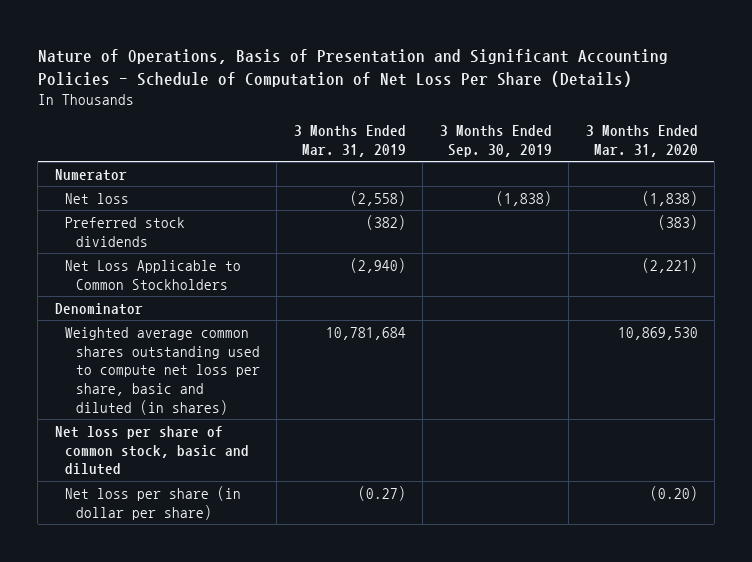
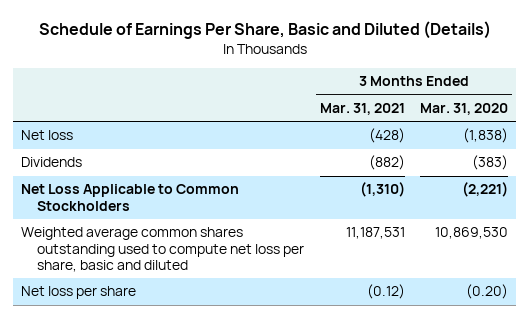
[37,48,668,87] Nature of Operations, Basis of Presentation and Significant Accounting Policies - Schedule of Computation of Net Loss Per Share (Details) -> [38,20,491,39] Schedule of Earnings Per Share, Basic and Diluted (Details)
[293,125,406,158] 3 Months Ended Mar. 31, 2019 -> none
[439,125,552,158] 3 Months Ended Sep. 30, 2019 -> none
none -> [319,102,405,115] Mar. 31, 2021
[54,168,127,181] Numerator -> none
[65,216,186,247] Preferred stock dividends -> [21,157,83,168] Dividends
[54,302,143,315] Denominator -> none
[54,425,250,476] Net loss per share of common stock, basic and diluted -> none
[65,326,260,416] Weighted average common shares outstanding used to compute net loss per share, basic and diluted (in shares) -> [21,227,305,272] Weighted average common shares outstanding used to compute net loss per share, basic and diluted
[65,485,242,520] Net loss per share (in dollar per share) -> [21,286,137,300] Net loss per share

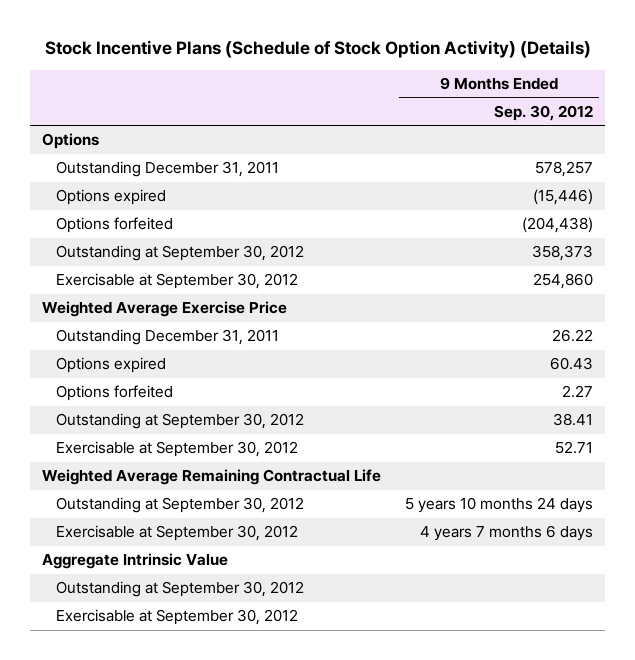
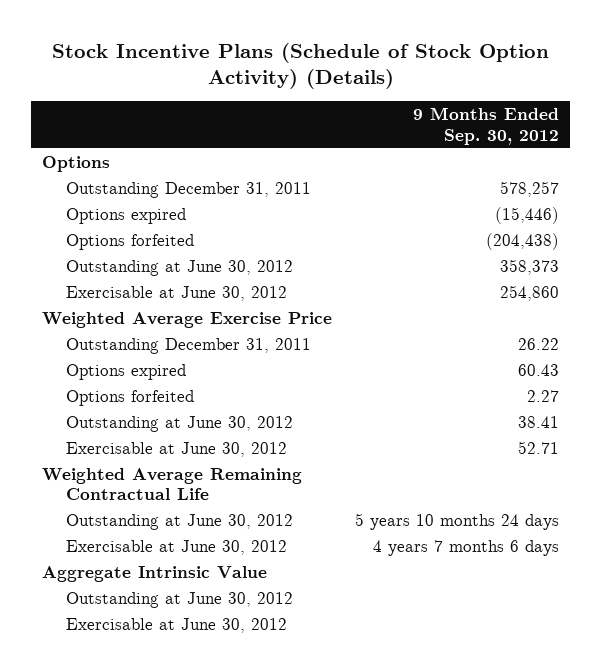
[56,245,305,262] Outstanding at September 30, 2012 -> [66,259,294,276] Outstanding at June 30, 2012
[56,273,299,290] Exercisable at September 30, 2012 -> [66,285,288,301] Exercisable at June 30, 2012
[56,413,305,430] Outstanding at September 30, 2012 -> [66,415,294,432] Outstanding at June 30, 2012
[56,441,299,458] Exercisable at September 30, 2012 -> [66,441,288,457] Exercisable at June 30, 2012
[56,497,305,514] Outstanding at September 30, 2012 -> [66,513,294,530] Outstanding at June 30, 2012
[56,525,299,542] Exercisable at September 30, 2012 -> [66,539,288,555] Exercisable at June 30, 2012
[56,581,305,598] Outstanding at September 30, 2012 -> [66,591,294,608] Outstanding at June 30, 2012
[56,609,299,626] Exercisable at September 30, 2012 -> [66,617,288,633] Exercisable at June 30, 2012

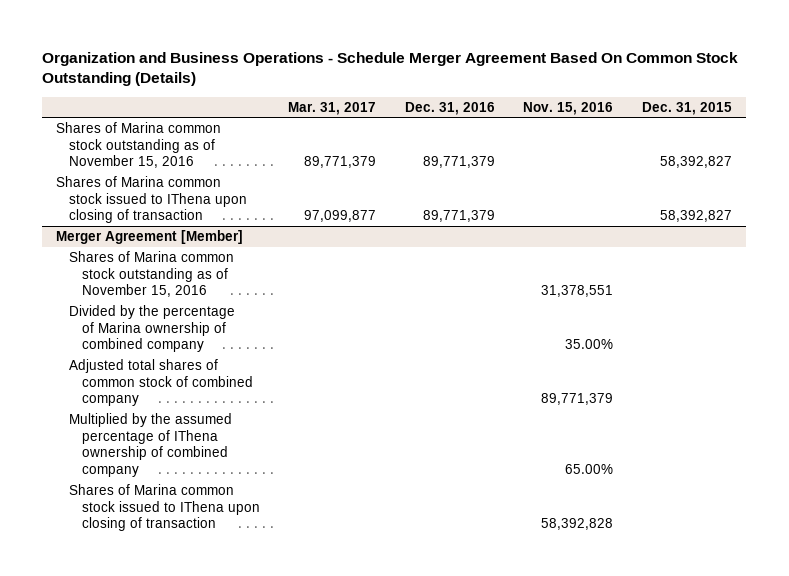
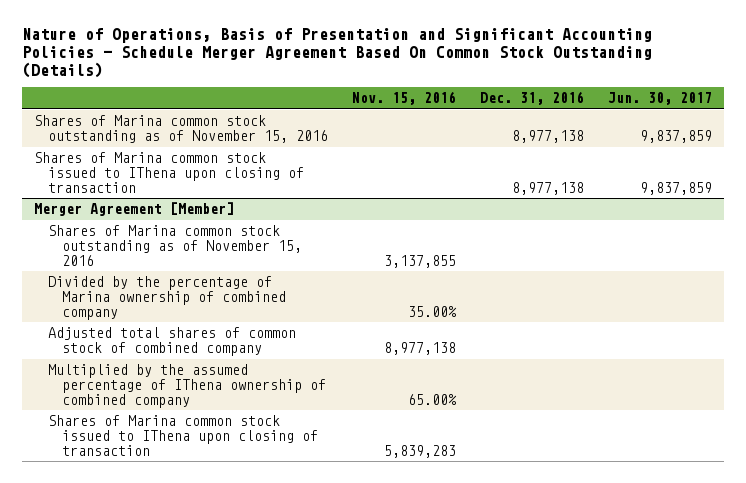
[42,51,739,87] Organization and Business Operations - Schedule Merger Agreement Based On Common Stock Outstanding (Details) -> [22,27,653,78] Nature of Operations, Basis of Presentation and Significant Accounting Policies - Schedule Merger Agreement Based On Common Stock Outstanding (Details)
[288,101,377,115] Mar. 31, 2017 -> none
[642,101,733,115] Dec. 31, 2015 -> none
none -> [607,92,712,106] Jun. 30, 2017
[422,156,495,169] 89,771,379 -> [511,129,584,143] 8,977,138
[422,210,495,223] 89,771,379 -> [511,181,584,195] 8,977,138
[541,285,614,298] 31,378,551 -> [383,254,456,268] 3,137,855
[541,393,614,406] 89,771,379 -> [383,341,456,355] 8,977,138
[541,518,614,531] 58,392,828 -> [383,444,456,458] 5,839,283

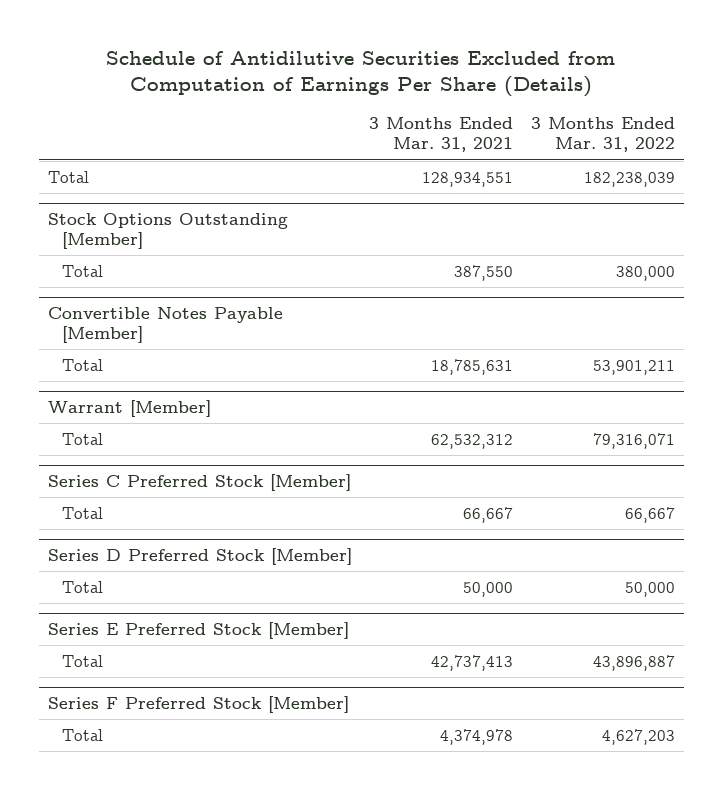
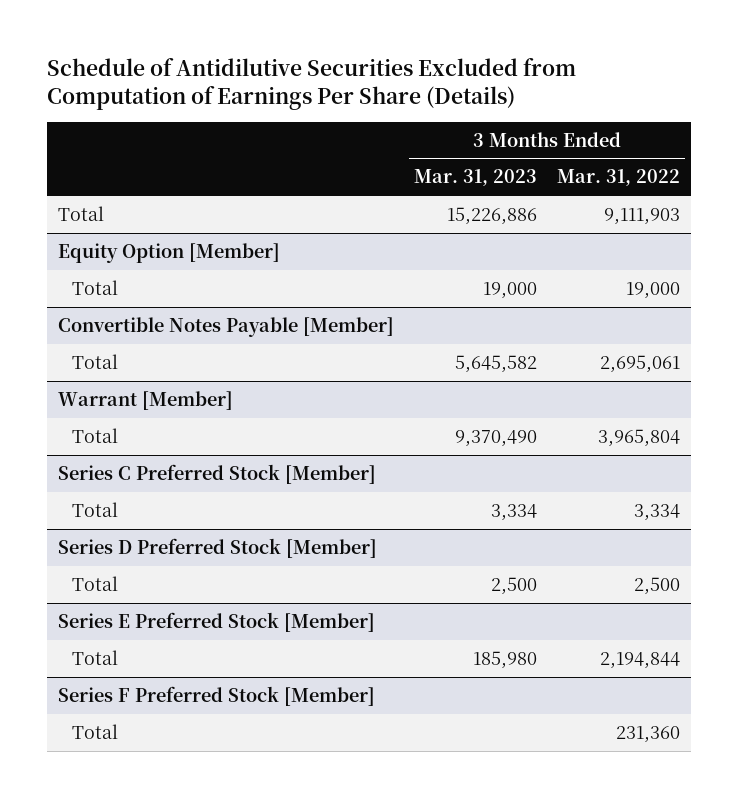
[369,117,514,153] 3 Months Ended Mar. 31, 2021 -> none
none -> [413,169,537,187] Mar. 31, 2023
[47,212,288,249] Stock Options Outstanding [Member] -> none
[584,171,676,187] 182,238,039 -> [604,207,681,225] 9,111,903
none -> [57,242,280,263] Equity Option [Member]
[616,265,676,281] 380,000 -> [626,281,681,299] 19,000
[593,359,676,375] 53,901,211 -> [600,354,681,373] 2,695,061
[593,432,676,449] 79,316,071 -> [598,428,681,447] 3,965,804
[625,506,676,523] 66,667 -> [634,503,681,521] 3,334
[625,581,676,597] 50,000 -> [634,576,681,595] 2,500
[593,654,676,671] 43,896,887 -> [600,651,681,669] 2,194,844
[602,728,676,745] 4,627,203 -> [616,725,681,743] 231,360

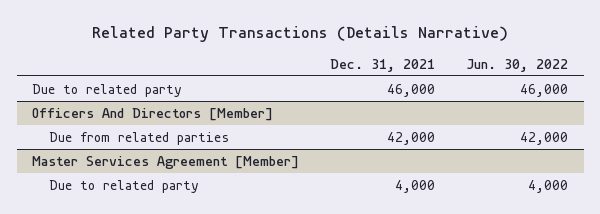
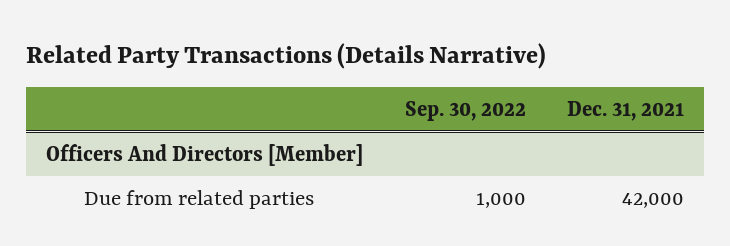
[466,58,569,72] Jun. 30, 2022 -> none
none -> [404,100,526,121] Sep. 30, 2022
[32,83,183,97] Due to related party -> none
[32,155,300,169] Master Services Agreement [Member] -> none
[49,179,200,193] Due to related party -> none

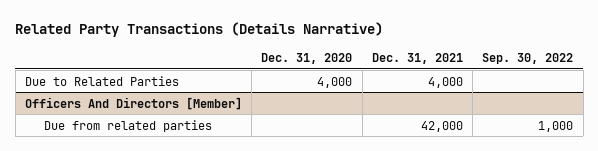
none -> [261,52,353,64] Dec. 31, 2020
none -> [24,75,179,86] Due to Related Parties

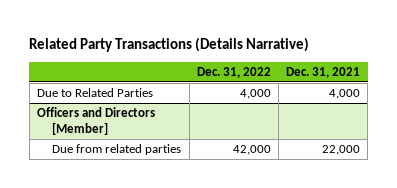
[261,52,353,64] Dec. 31, 2020 -> none
[482,52,574,64] Sep. 30, 2022 -> none
none -> [196,66,271,78] Dec. 31, 2022
[24,96,242,110] Officers And Directors [Member] -> [36,107,155,136] Officers and Directors [Member]
[420,120,463,132] 42,000 -> [322,145,361,156] 22,000

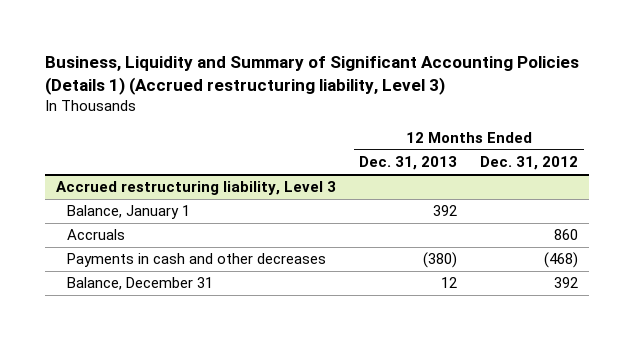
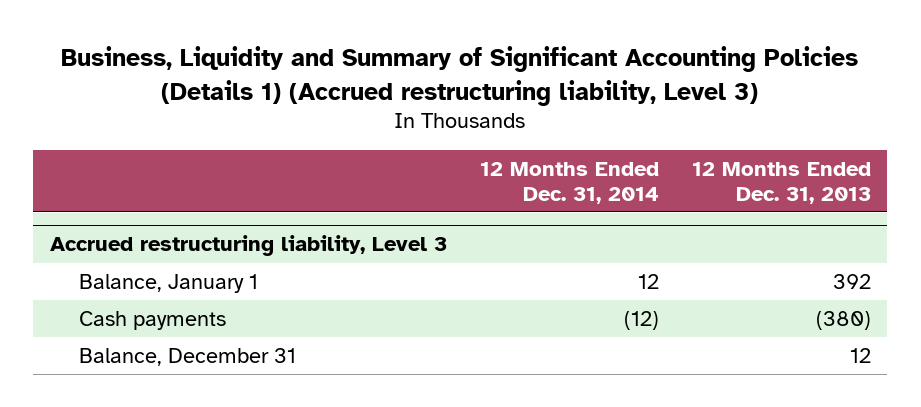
[479,156,578,171] Dec. 31, 2012 -> none
none -> [479,161,659,204] 12 Months Ended Dec. 31, 2014
[66,229,125,241] Accruals -> none
[66,253,326,268] Payments in cash and other decreases -> [79,310,227,330] Cash payments

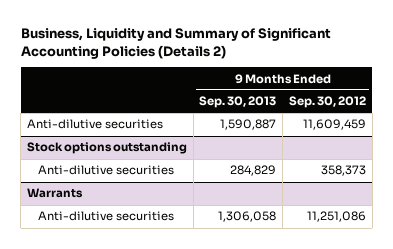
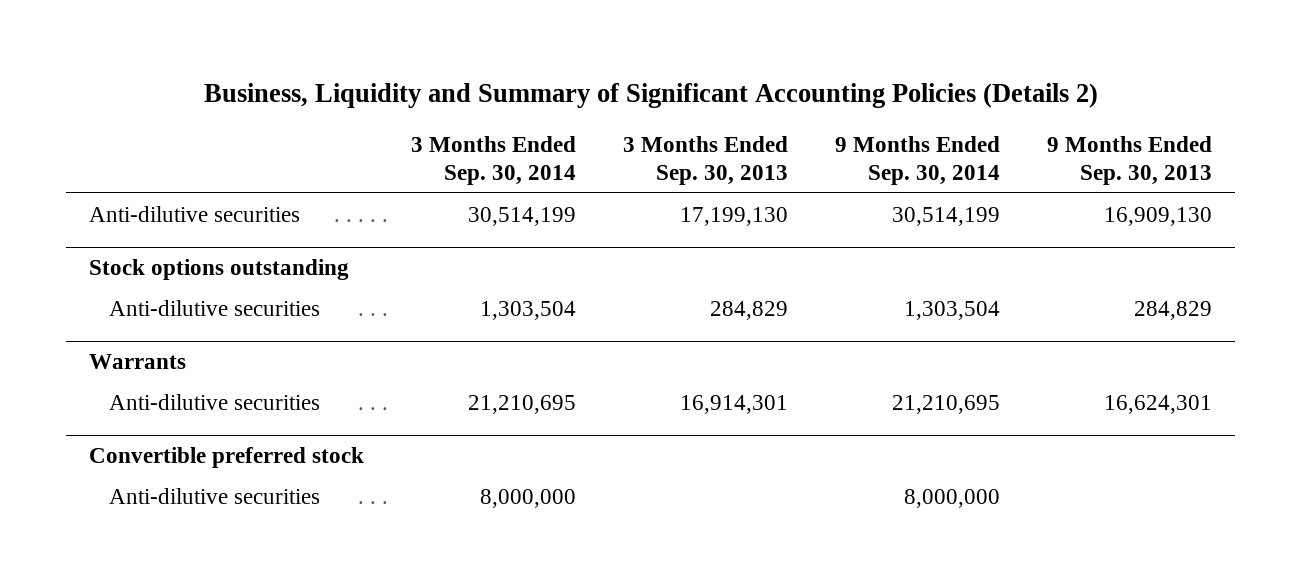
[288,96,366,109] Sep. 30, 2012 -> none
none -> [411,136,577,186] 3 Months Ended Sep. 30, 2014
none -> [623,136,789,186] 3 Months Ended Sep. 30, 2013
none -> [835,136,1001,186] 9 Months Ended Sep. 30, 2014
[220,119,277,131] 1,590,887 -> [1104,206,1213,226] 16,909,130
[218,211,277,223] 1,306,058 -> [1104,394,1213,414] 16,624,301
none -> [89,447,365,469] Convertible preferred stock
none -> [109,487,321,504] Anti-dilutive securities

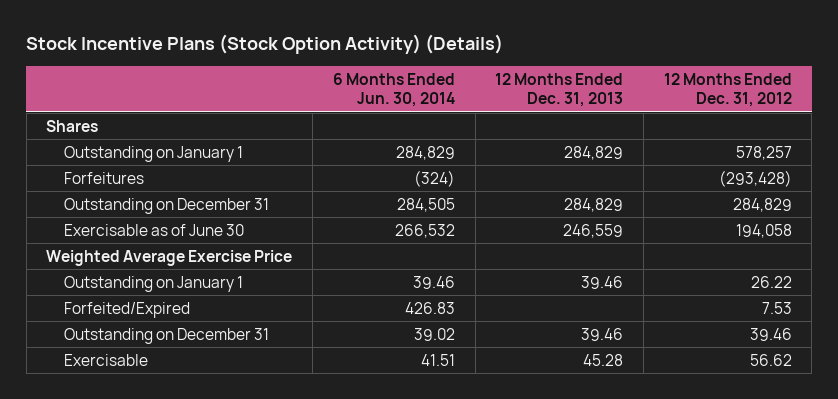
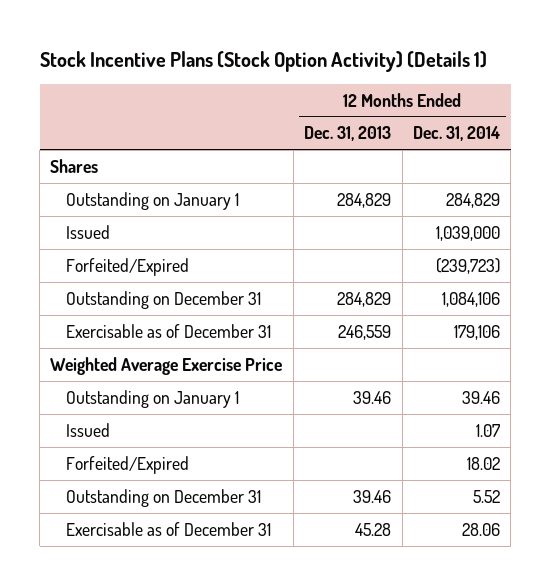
[26,34,504,55] Stock Incentive Plans (Stock Option Activity) (Details) -> [39,50,487,72] Stock Incentive Plans (Stock Option Activity) (Details 1)
[332,73,455,108] 6 Months Ended Jun. 30, 2014 -> none
[663,73,792,108] 12 Months Ended Dec. 31, 2012 -> none
none -> [413,126,501,142] Dec. 31, 2014
none -> [65,224,110,239] Issued
[64,171,145,184] Forfeitures -> [65,257,189,276] Forfeited/Expired
[64,223,245,236] Exercisable as of June 30 -> [65,323,271,338] Exercisable as of December 31
none -> [65,422,110,437] Issued
[64,353,149,366] Exercisable -> [65,521,271,536] Exercisable as of December 31

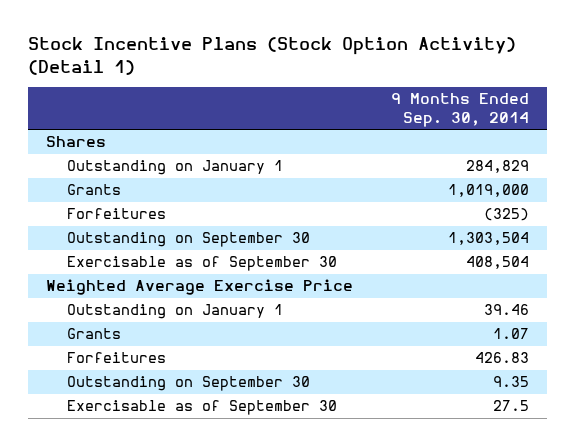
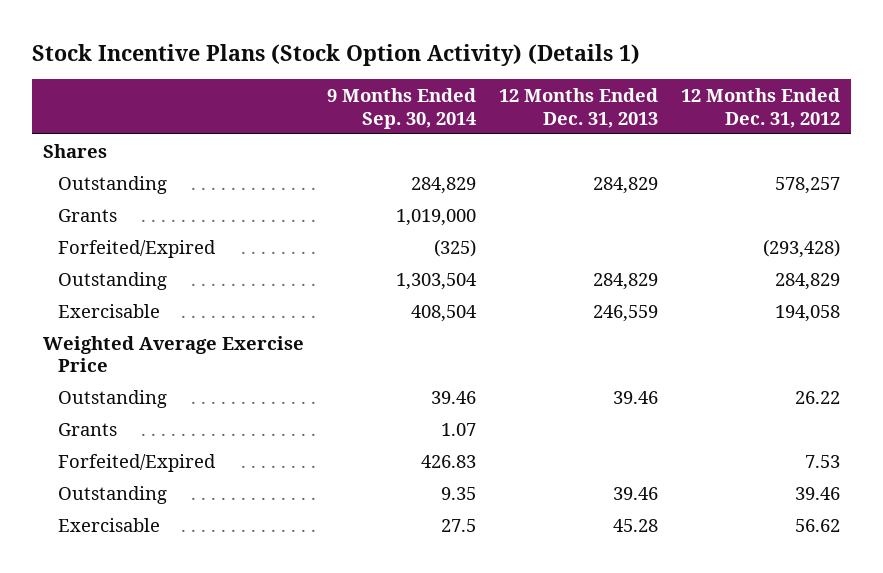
[27,37,516,75] Stock Incentive Plans (Stock Option Activity) (Detail 1) -> [32,43,641,66] Stock Incentive Plans (Stock Option Activity) (Details 1)
none -> [498,87,658,128] 12 Months Ended Dec. 31, 2013
none -> [680,87,840,128] 12 Months Ended Dec. 31, 2012
[66,160,283,176] Outstanding on January 1 -> [57,175,167,194] Outstanding
[66,208,166,220] Forfeitures -> [57,239,216,258] Forfeited/Expired
[66,232,310,248] Outstanding on September 30 -> [57,271,167,290] Outstanding
[66,256,337,272] Exercisable as of September 30 -> [57,303,160,318] Exercisable
[66,304,283,320] Outstanding on January 1 -> [57,389,167,408] Outstanding
[66,352,166,364] Forfeitures -> [57,453,216,472] Forfeited/Expired
[66,376,310,392] Outstanding on September 30 -> [57,485,167,504] Outstanding
[66,400,337,416] Exercisable as of September 30 -> [57,517,160,532] Exercisable

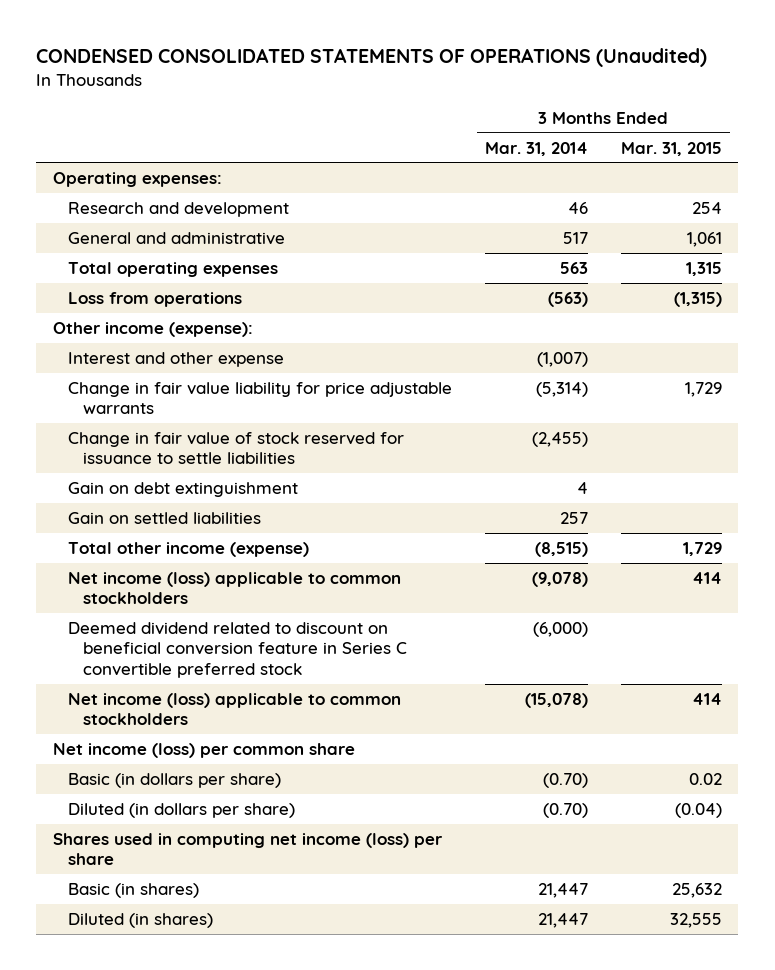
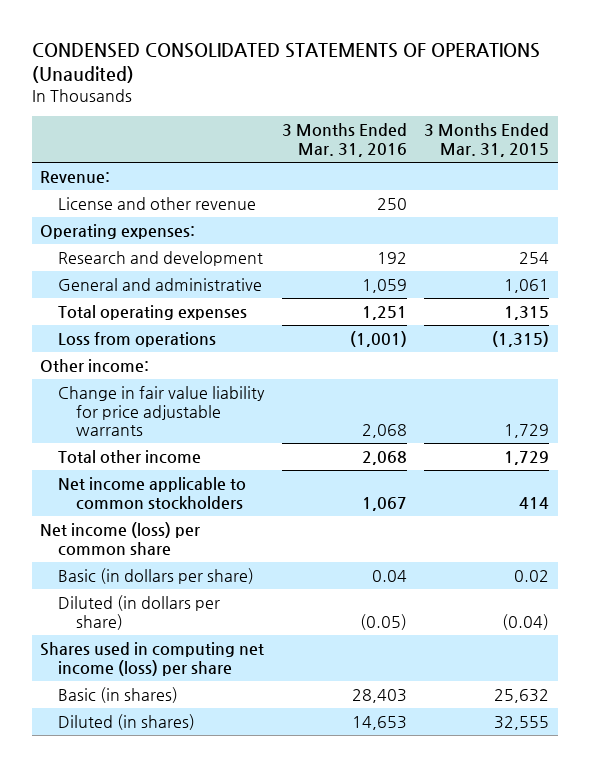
[484,141,588,156] Mar. 31, 2014 -> none
none -> [281,123,407,157] 3 Months Ended Mar. 31, 2016
none -> [40,171,111,184] Revenue:
none -> [58,197,257,211] License and other revenue
[67,351,284,367] Interest and other expense -> none
[52,321,253,337] Other income (expense): -> [40,359,150,374] Other income:
[67,431,404,465] Change in fair value of stock reserved for issuance to settle liabilities -> none
[67,481,298,497] Gain on debt extinguishment -> none
[67,511,261,524] Gain on settled liabilities -> none
[67,621,407,679] Deemed dividend related to discount on beneficial conversion feature in Series C convertible preferred stock -> none
[67,692,401,726] Net income (loss) applicable to common stockholders -> none
[67,541,309,557] Total other income (expense) -> [58,450,202,465] Total other income
[67,571,401,605] Net income (loss) applicable to common stockholders -> [58,477,247,510] Net income applicable to common stockholders

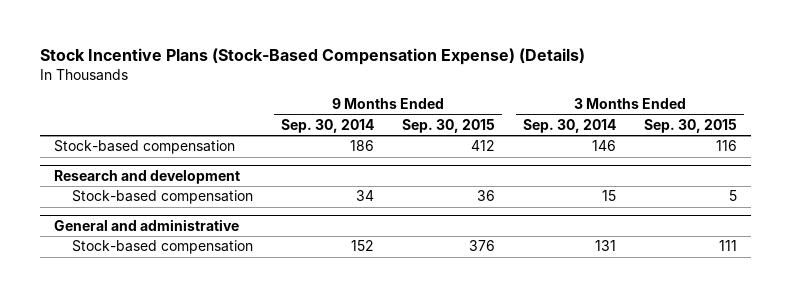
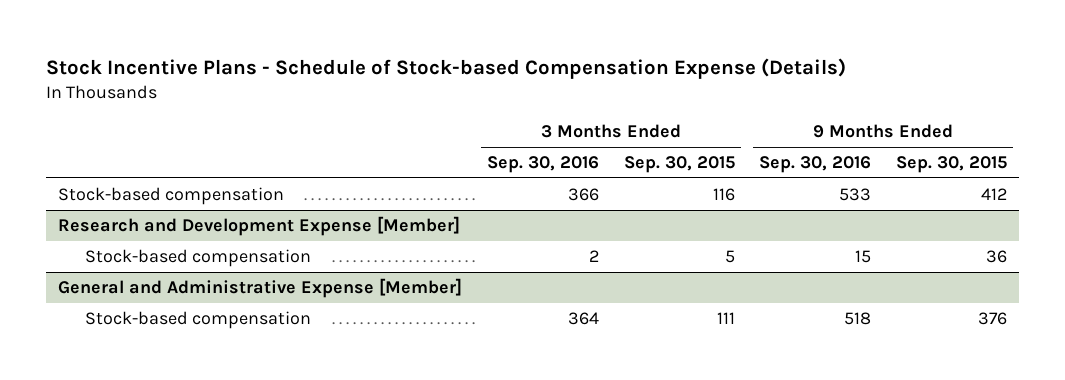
[39,48,585,66] Stock Incentive Plans (Stock-Based Compensation Expense) (Details) -> [45,57,846,79] Stock Incentive Plans - Schedule of Stock-based Compensation Expense (Details)
[281,118,375,133] Sep. 30, 2014 -> none
[523,118,617,133] Sep. 30, 2014 -> none
none -> [486,156,599,174] Sep. 30, 2016
none -> [759,156,872,174] Sep. 30, 2016
[53,169,240,184] Research and development -> [58,216,461,237] Research and Development Expense [Member]
[53,218,239,231] General and administrative -> [58,278,463,299] General and Administrative Expense [Member]

